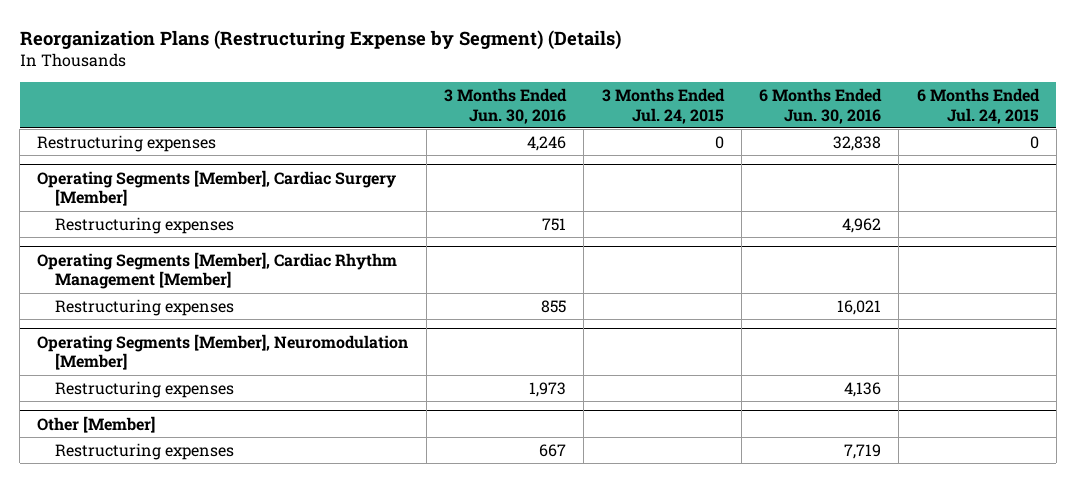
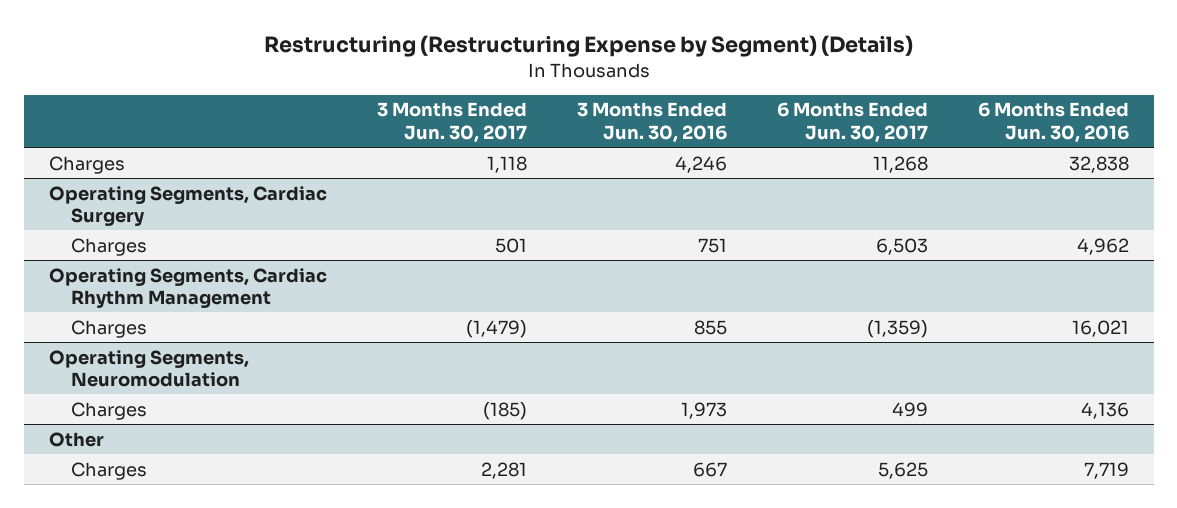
[19,29,621,50] Reorganization Plans (Restructuring Expense by Segment) (Details) -> [263,35,913,58] Restructuring (Restructuring Expense by Segment) (Details)
[601,87,725,124] 3 Months Ended Jul. 24, 2015 -> none
[916,87,1040,124] 6 Months Ended Jul. 24, 2015 -> none
none -> [376,102,527,143] 3 Months Ended Jun. 30, 2017
none -> [776,102,928,143] 6 Months Ended Jun. 30, 2017
[37,134,217,152] Restructuring expenses -> [48,155,125,174] Charges
[37,169,397,207] Operating Segments [Member], Cardiac Surgery [Member] -> [48,185,327,227] Operating Segments, Cardiac Surgery
[54,216,234,234] Restructuring expenses -> [71,237,148,256] Charges
[37,251,398,290] Operating Segments [Member], Cardiac Rhythm Management [Member] -> [48,267,327,309] Operating Segments, Cardiac Rhythm Management
[54,298,234,316] Restructuring expenses -> [71,319,148,338] Charges
[37,333,409,371] Operating Segments [Member], Neuromodulation [Member] -> [48,349,249,388] Operating Segments, Neuromodulation
[54,380,234,398] Restructuring expenses -> [71,401,148,420] Charges
[37,415,156,433] Other [Member] -> [48,431,104,447] Other
[54,442,234,460] Restructuring expenses -> [71,461,148,480] Charges

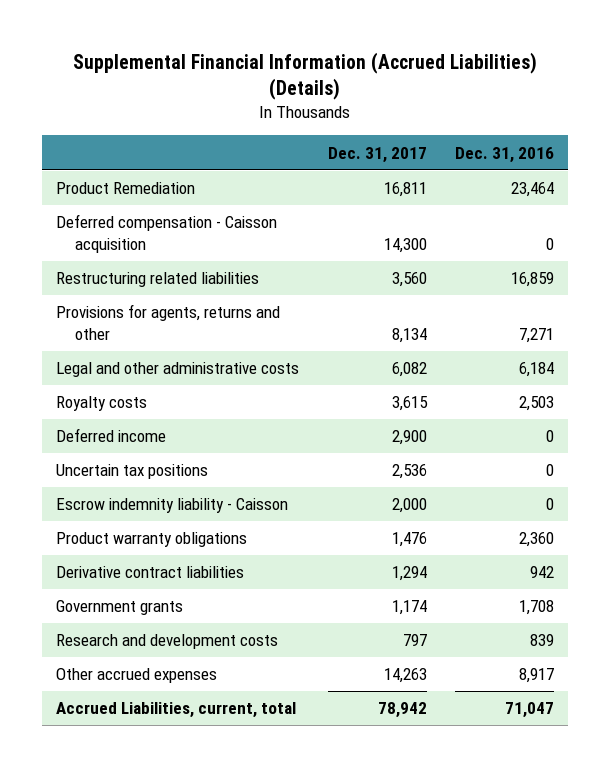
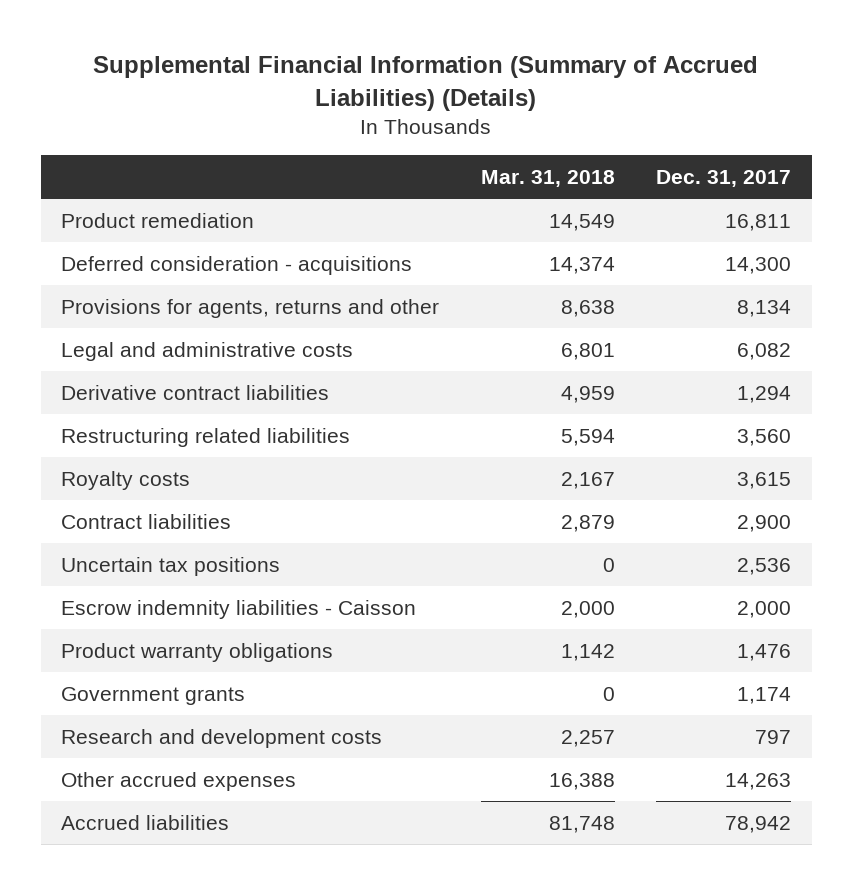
[73,51,538,101] Supplemental Financial Information (Accrued Liabilities) (Details) -> [93,56,759,111] Supplemental Financial Information (Summary of Accrued Liabilities) (Details)
[455,146,555,163] Dec. 31, 2016 -> none
none -> [480,170,615,188] Mar. 31, 2018
[56,182,196,195] Product Remediation -> [61,212,255,228] Product remediation
[56,214,278,253] Deferred compensation - Caisson acquisition -> [61,255,413,275] Deferred consideration - acquisitions
[56,362,300,378] Legal and other administrative costs -> [61,341,354,361] Legal and administrative costs
[56,566,245,579] Derivative contract liabilities -> [61,384,330,400] Derivative contract liabilities
[56,272,260,288] Restructuring related liabilities -> [61,427,351,447] Restructuring related liabilities
[56,428,167,443] Deferred income -> [61,513,232,529] Contract liabilities
[56,498,289,514] Escrow indemnity liability - Caisson -> [61,599,417,619] Escrow indemnity liabilities - Caisson
[56,702,297,719] Accrued Liabilities, current, total -> [61,814,230,830] Accrued liabilities

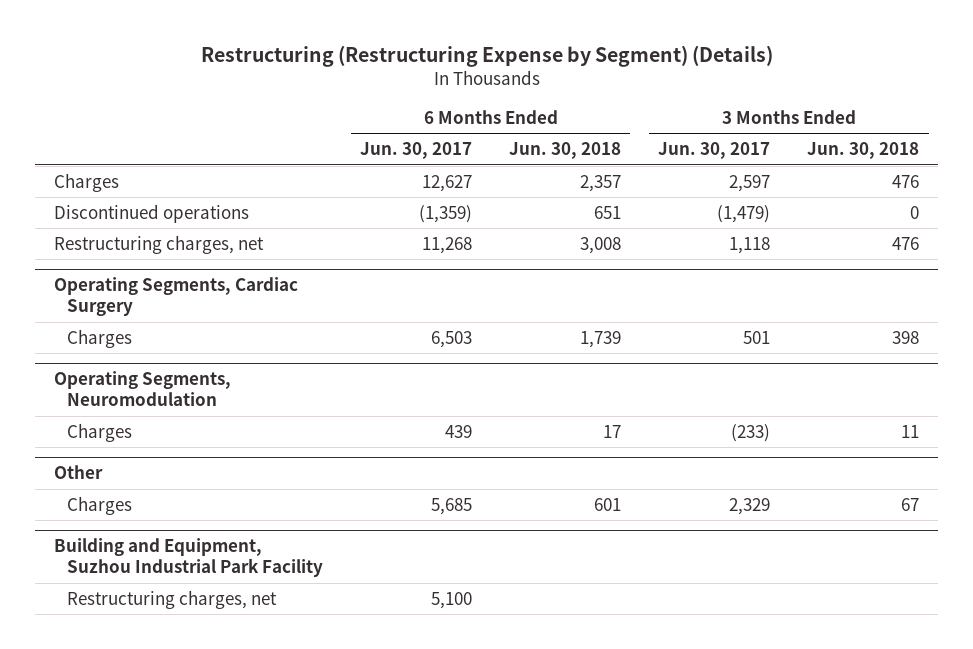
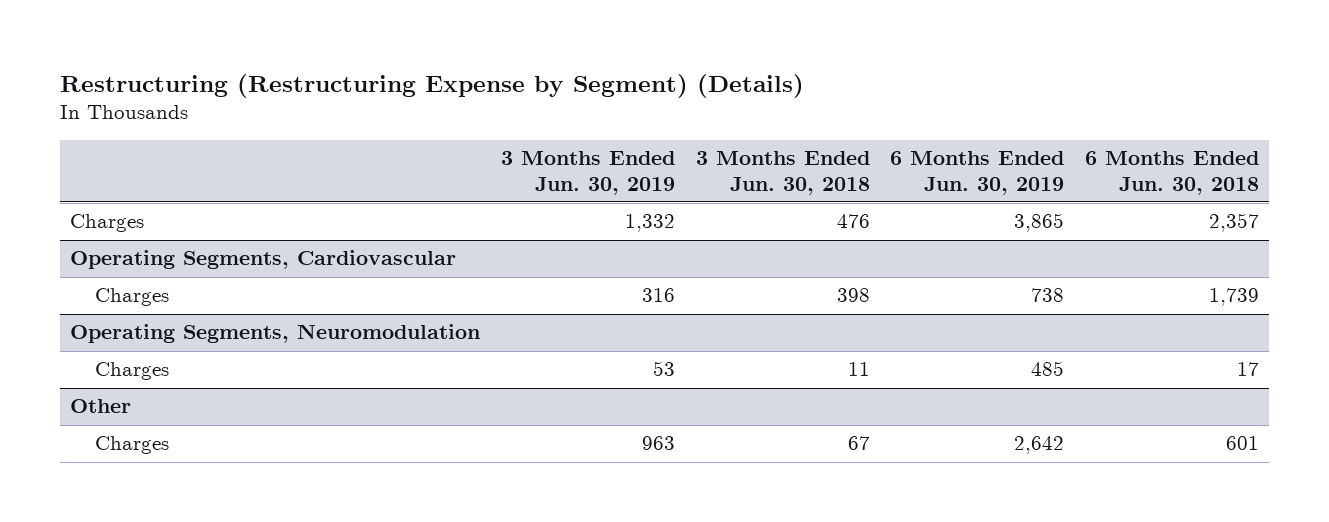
[360,142,473,160] Jun. 30, 2017 -> none
[658,142,771,160] Jun. 30, 2017 -> none
none -> [501,151,676,195] 3 Months Ended Jun. 30, 2019
none -> [890,151,1065,195] 6 Months Ended Jun. 30, 2019
[53,203,249,223] Discontinued operations -> none
[53,234,264,254] Restructuring charges, net -> none
[53,277,298,317] Operating Segments, Cardiac Surgery -> none
none -> [70,250,457,270] Operating Segments, Cardiovascular
[53,538,323,578] Building and Equipment, Suzhou Industrial Park Facility -> none
[66,589,277,609] Restructuring charges, net -> none

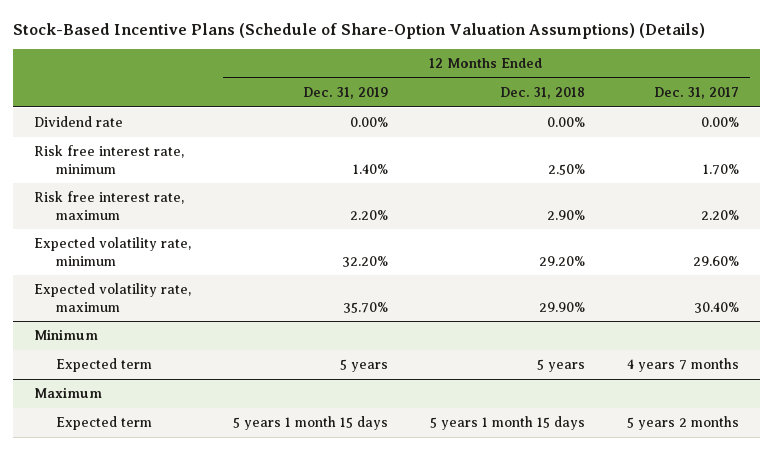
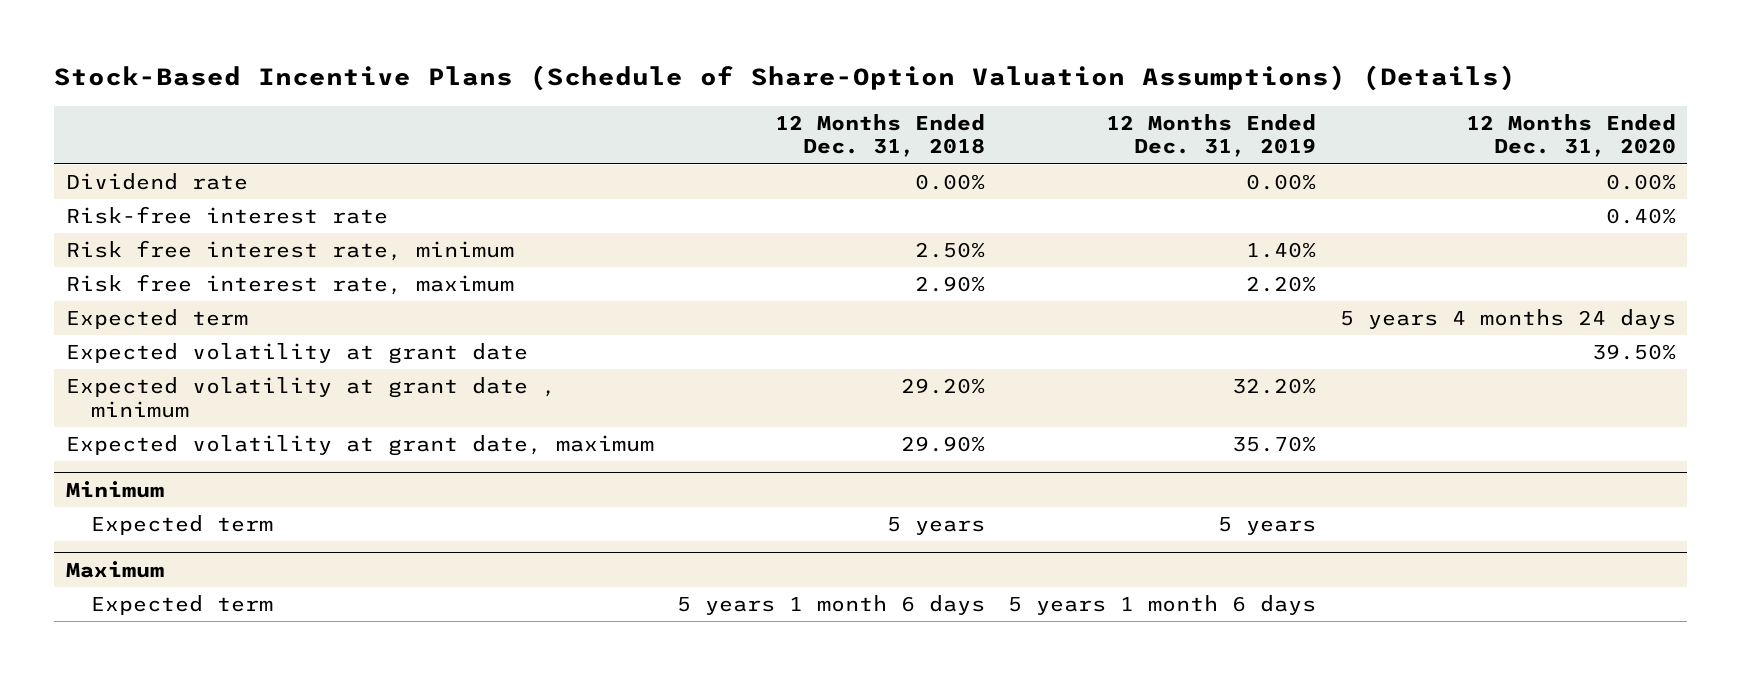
[654,87,740,100] Dec. 31, 2017 -> none
none -> [1465,114,1676,158] 12 Months Ended Dec. 31, 2020
none -> [65,206,388,225] Risk-free interest rate
none -> [65,309,248,330] Expected term
none -> [65,343,528,365] Expected volatility at grant date
[34,237,192,266] Expected volatility rate, minimum -> [65,377,556,418] Expected volatility at grant date , minimum
[34,283,192,312] Expected volatility rate, maximum -> [65,435,654,457] Expected volatility at grant date, maximum
[233,416,389,431] 5 years 1 month 15 days -> [1008,595,1317,616] 5 years 1 month 6 days
[430,416,586,431] 5 years 1 month 15 days -> [676,595,985,616] 5 years 1 month 6 days

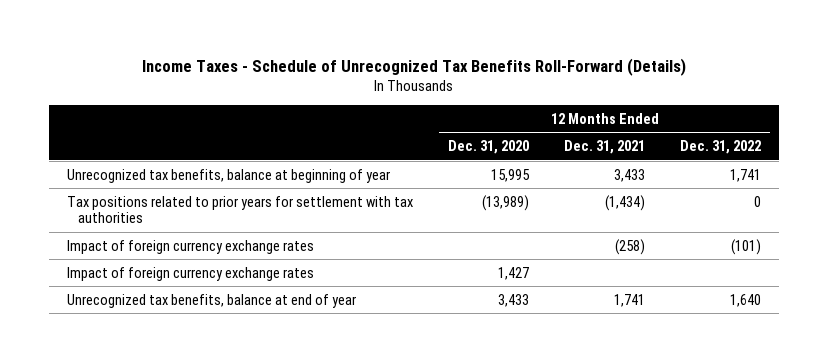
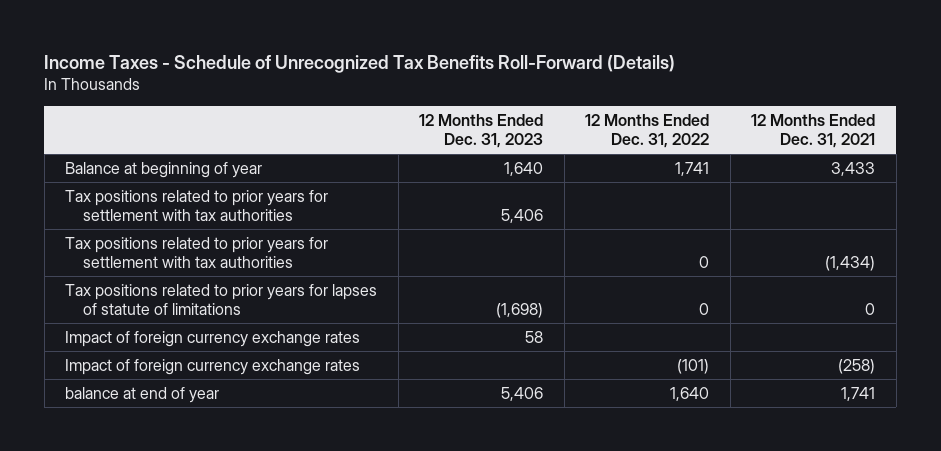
[448,140,530,155] Dec. 31, 2020 -> none
none -> [419,113,544,149] 12 Months Ended Dec. 31, 2023
[66,168,390,183] Unrecognized tax benefits, balance at beginning of year -> [65,161,263,178] Balance at beginning of year
none -> [65,189,329,222] Tax positions related to prior years for settlement with tax authorities
none -> [65,283,378,316] Tax positions related to prior years for lapses of statute of limitations
[66,239,314,254] Impact of foreign currency exchange rates -> [65,358,361,375] Impact of foreign currency exchange rates
[66,293,356,308] Unrecognized tax benefits, balance at end of year -> [65,386,220,403] balance at end of year

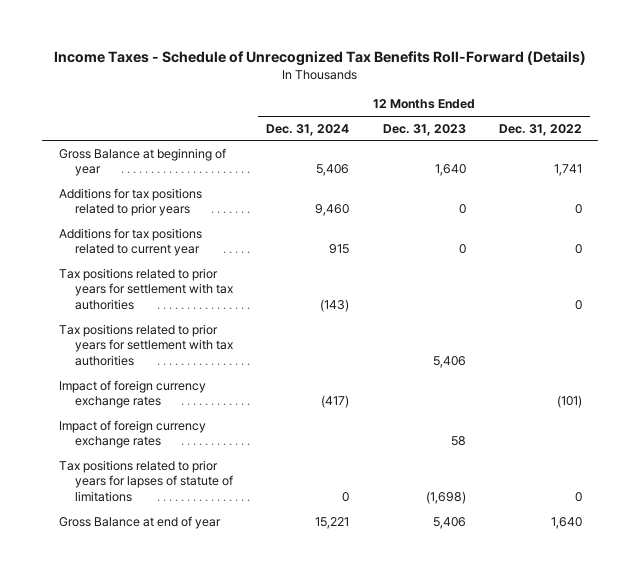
[751,113,876,149] 12 Months Ended Dec. 31, 2021 -> none
none -> [266,123,350,136] Dec. 31, 2024
[65,161,263,178] Balance at beginning of year -> [58,147,226,177] Gross Balance at beginning of year
none -> [58,187,202,217] Additions for tax positions related to prior years
none -> [58,227,202,257] Additions for tax positions related to current year
[65,189,329,222] Tax positions related to prior years for settlement with tax authorities -> [58,323,234,367] Tax positions related to prior years for settlement with tax authorities
[65,330,361,347] Impact of foreign currency exchange rates -> [58,419,206,449] Impact of foreign currency exchange rates
[65,283,378,316] Tax positions related to prior years for lapses of statute of limitations -> [58,459,234,503] Tax positions related to prior years for lapses of statute of limitations
[65,386,220,403] balance at end of year -> [58,515,221,529] Gross Balance at end of year

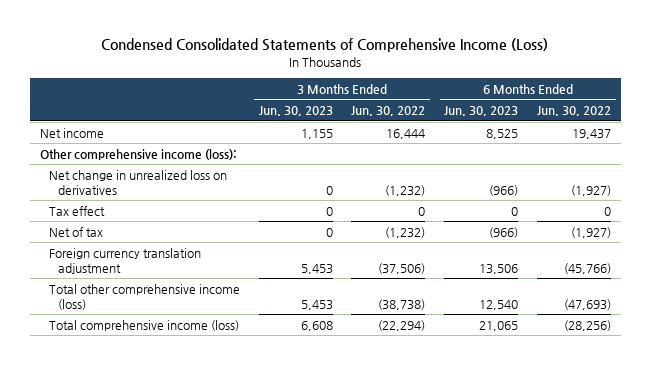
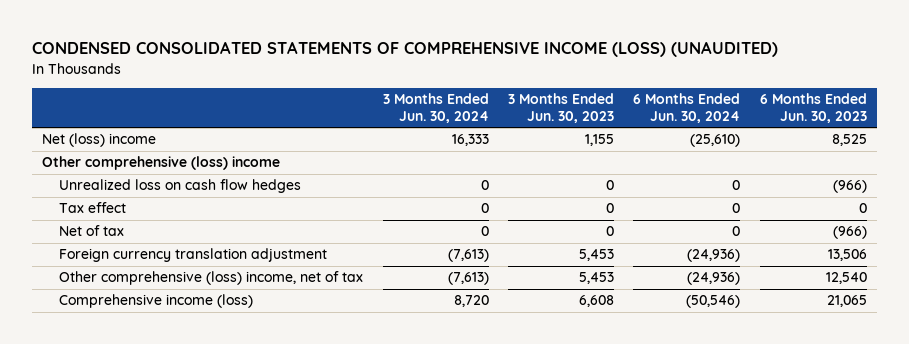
[101,38,549,53] Condensed Consolidated Statements of Comprehensive Income (Loss) -> [32,41,779,58] CONDENSED CONSOLIDATED STATEMENTS OF COMPREHENSIVE INCOME (LOSS) (UNAUDITED)
[351,106,426,117] Jun. 30, 2022 -> none
[537,106,612,117] Jun. 30, 2022 -> none
none -> [382,93,489,124] 3 Months Ended Jun. 30, 2024
none -> [633,93,741,124] 6 Months Ended Jun. 30, 2024
[39,128,104,139] Net income -> [42,133,157,148] Net (loss) income
[39,149,237,161] Other comprehensive income (loss): -> [42,156,281,171] Other comprehensive (loss) income
[48,170,227,195] Net change in unrealized loss on derivatives -> [59,179,302,194] Unrealized loss on cash flow hedges
[48,284,240,310] Total other comprehensive income (loss) -> [59,271,364,286] Other comprehensive (loss) income, net of tax
[48,320,239,332] Total comprehensive income (loss) -> [59,294,254,309] Comprehensive income (loss)

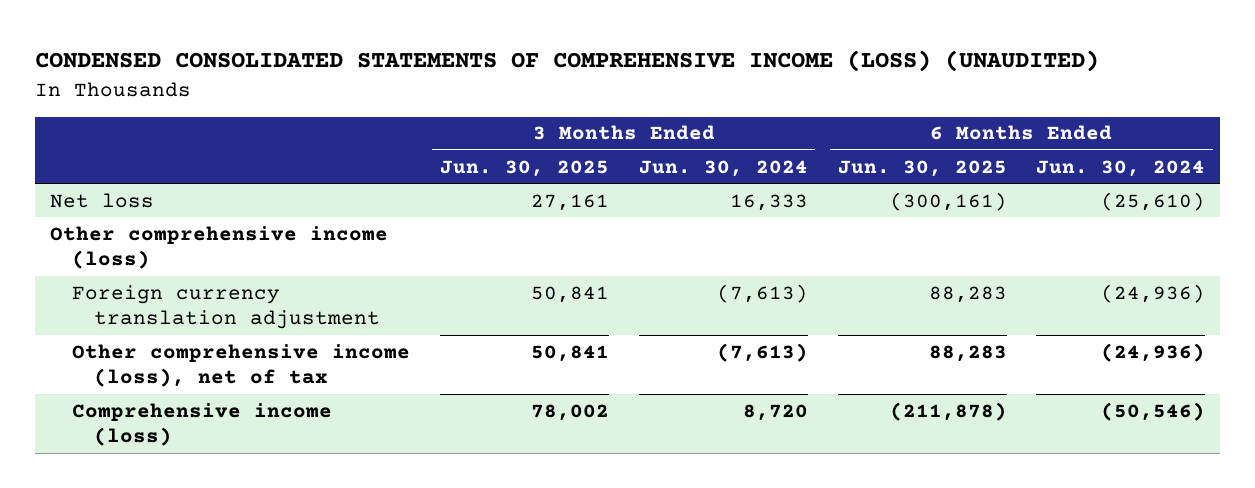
[508,93,615,124] 3 Months Ended Jun. 30, 2023 -> none
[759,93,867,124] 6 Months Ended Jun. 30, 2023 -> none
none -> [439,159,609,177] Jun. 30, 2025
none -> [837,159,1007,177] Jun. 30, 2025
[59,179,302,194] Unrealized loss on cash flow hedges -> none
[59,202,127,214] Tax effect -> none
[59,225,125,237] Net of tax -> none
[42,133,157,148] Net (loss) income -> [49,192,154,208] Net loss
[42,156,281,171] Other comprehensive (loss) income -> [49,225,388,269] Other comprehensive income (loss)
[59,271,364,286] Other comprehensive (loss) income, net of tax -> [71,343,410,387] Other comprehensive income (loss), net of tax

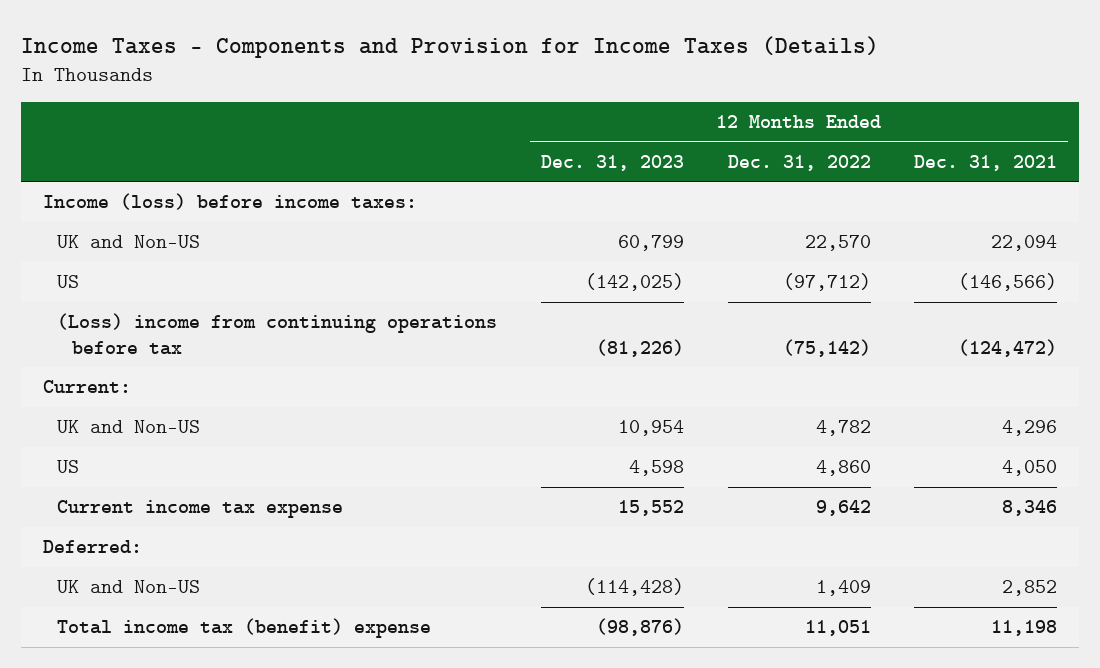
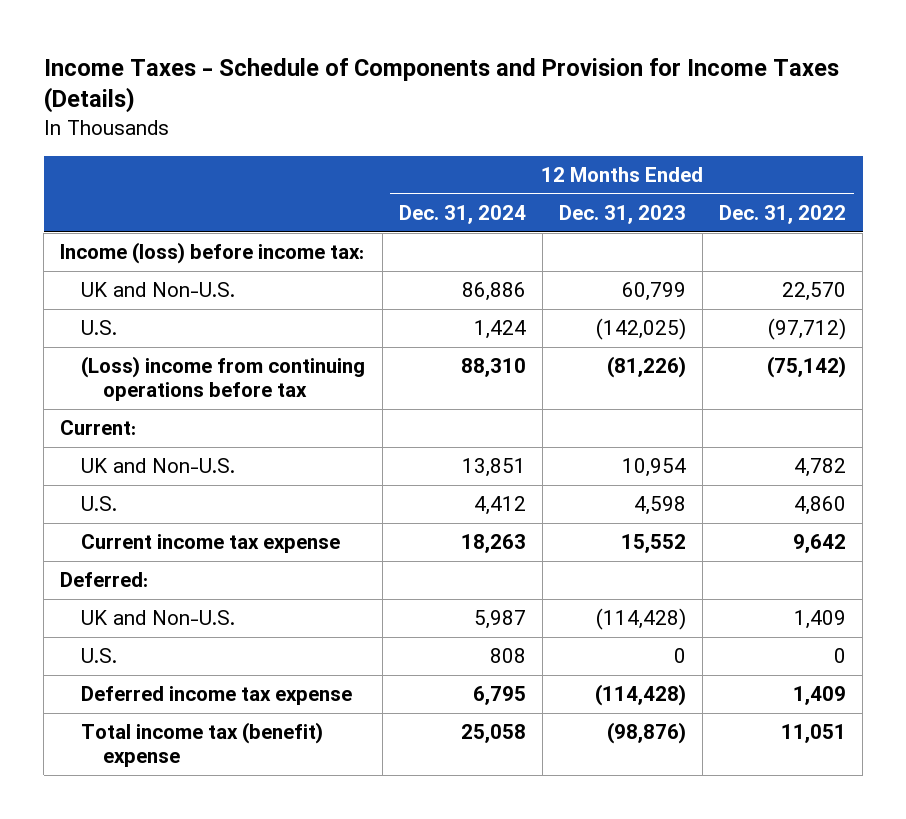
[20,36,879,59] Income Taxes - Components and Provision for Income Taxes (Details) -> [43,57,839,114] Income Taxes - Schedule of Components and Provision for Income Taxes (Details)
[914,154,1058,171] Dec. 31, 2021 -> none
none -> [398,204,526,224] Dec. 31, 2024
[42,193,417,211] Income (loss) before income taxes: -> [60,242,365,265] Income (loss) before income tax:
[57,235,201,249] UK and Non-US -> [81,282,236,298] UK and Non-U.S.
[57,275,80,289] US -> [81,320,118,336] U.S.
[57,420,201,434] UK and Non-US -> [81,458,236,474] UK and Non-U.S.
[57,460,80,474] US -> [81,496,118,512] U.S.
[57,580,201,594] UK and Non-US -> [81,610,236,626] UK and Non-U.S.
none -> [81,648,118,664] U.S.
none -> [81,686,353,706] Deferred income tax expense

